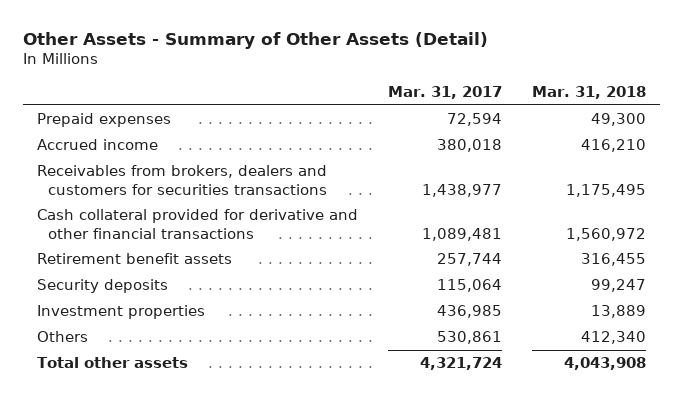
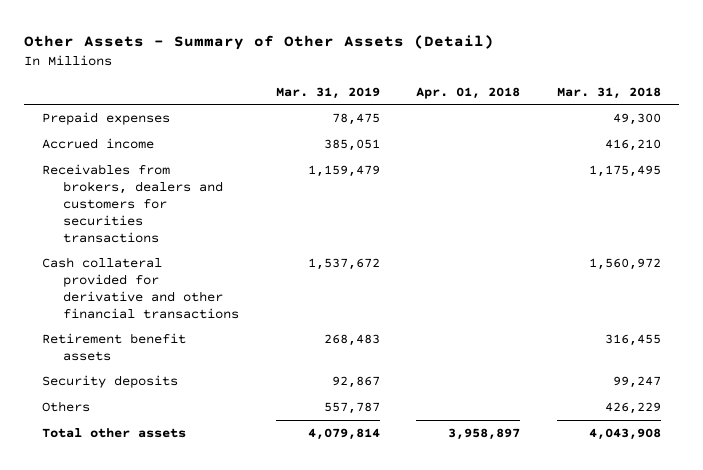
[387,85,502,99] Mar. 31, 2017 -> none
none -> [275,86,380,99] Mar. 31, 2019
none -> [416,86,521,99] Apr. 01, 2018
[37,305,206,320] Investment properties -> none
[580,331,646,345] 412,340 -> [604,401,661,414] 426,229

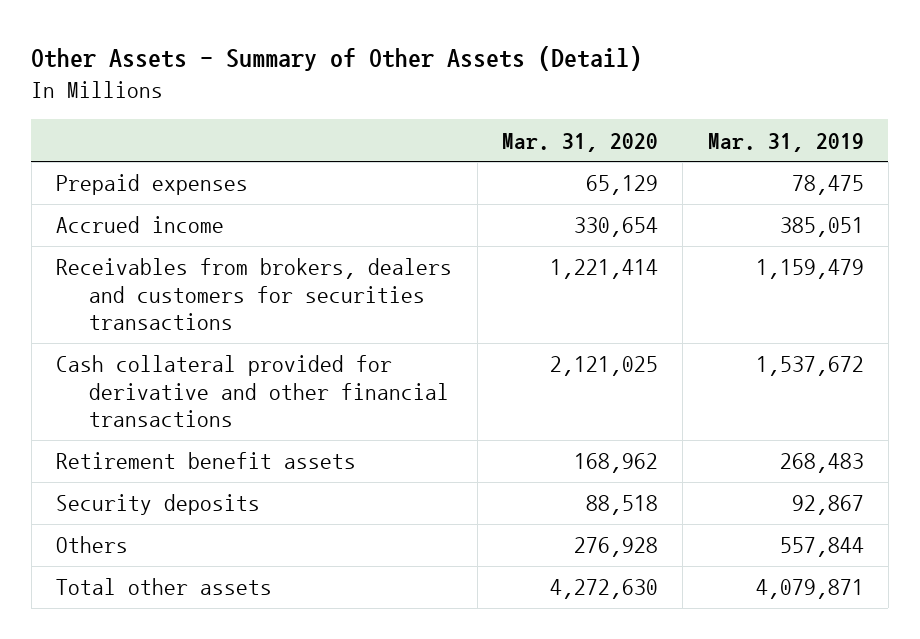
[416,86,521,99] Apr. 01, 2018 -> none
[556,86,661,99] Mar. 31, 2018 -> none
none -> [501,132,658,152] Mar. 31, 2020
[323,401,380,414] 557,787 -> [779,537,864,558] 557,844
[307,427,380,440] 4,079,814 -> [755,579,864,600] 4,079,871

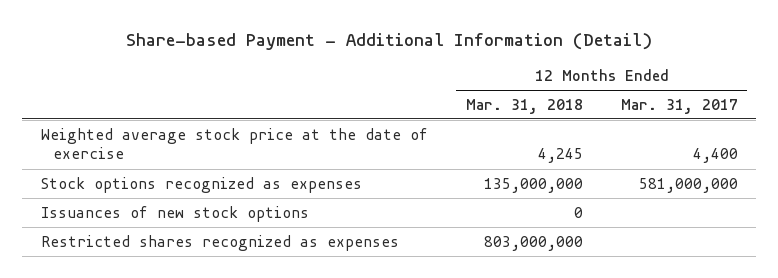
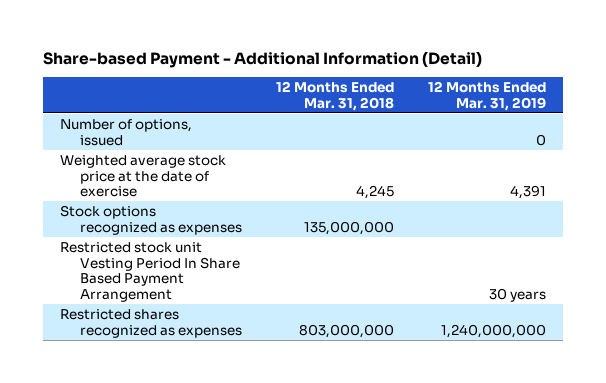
[620,98,738,114] Mar. 31, 2017 -> none
none -> [428,81,547,111] 12 Months Ended Mar. 31, 2019
none -> [59,118,192,146] Number of options, issued
[40,205,309,222] Issuances of new stock options -> none
none -> [59,241,240,302] Restricted stock unit Vesting Period In Share Based Payment Arrangement

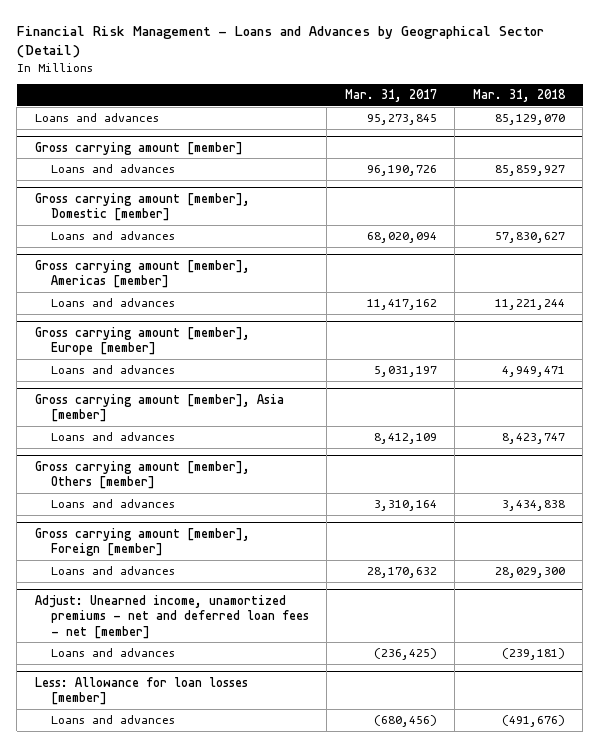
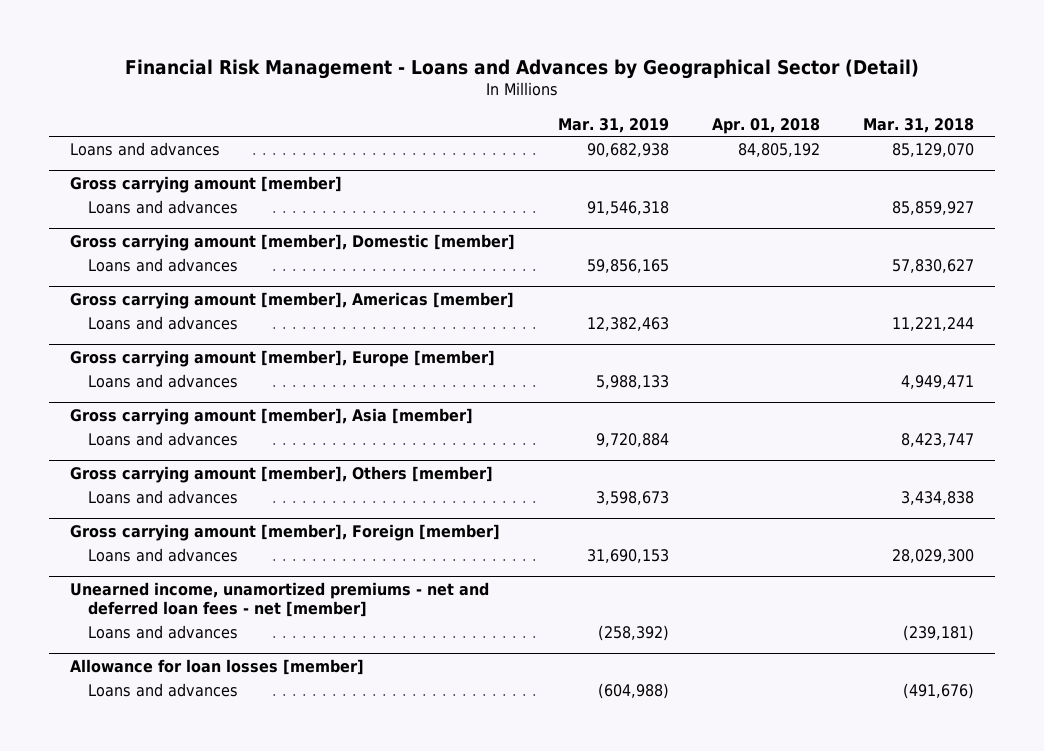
[344,89,437,103] Mar. 31, 2017 -> none
none -> [558,117,670,133] Mar. 31, 2019
none -> [711,117,820,134] Apr. 01, 2018
[34,594,310,639] Adjust: Unearned income, unamortized premiums - net and deferred loan fees - net [member] -> [70,581,490,618] Unearned income, unamortized premiums - net and deferred loan fees - net [member]
[34,676,248,706] Less: Allowance for loan losses [member] -> [70,658,365,675] Allowance for loan losses [member]

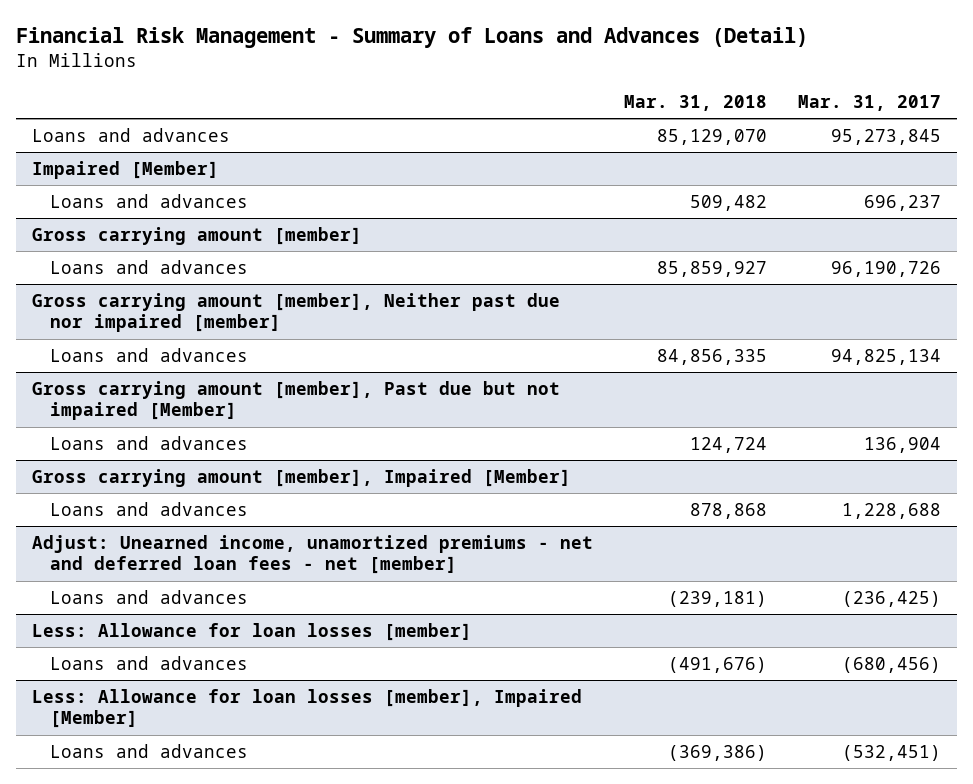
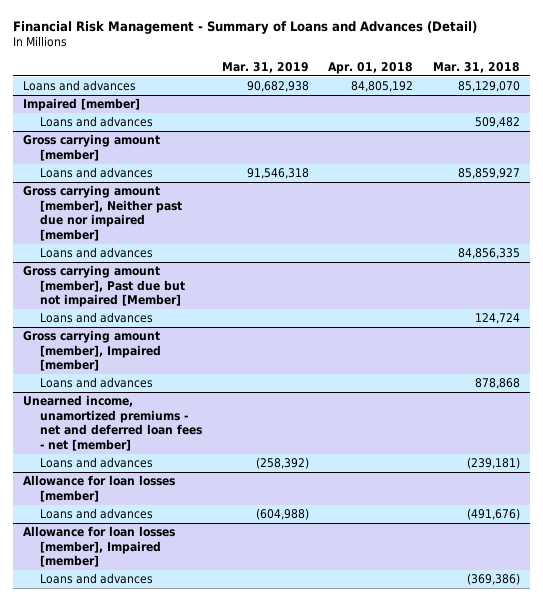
[798,94,942,111] Mar. 31, 2017 -> none
none -> [221,61,309,73] Mar. 31, 2019
none -> [328,61,414,74] Apr. 01, 2018
[31,160,219,179] Impaired [Member] -> [22,98,140,112] Impaired [member]
[31,468,571,487] Gross carrying amount [member], Impaired [Member] -> [22,330,161,372] Gross carrying amount [member], Impaired [member]
[31,534,593,575] Adjust: Unearned income, unamortized premiums - net and deferred loan fees - net [member] -> [22,395,202,451] Unearned income, unamortized premiums - net and deferred loan fees - net [member]
[31,622,472,641] Less: Allowance for loan losses [member] -> [22,475,175,502] Allowance for loan losses [member]
[31,688,582,729] Less: Allowance for loan losses [member], Impaired [Member] -> [22,526,175,568] Allowance for loan losses [member], Impaired [member]

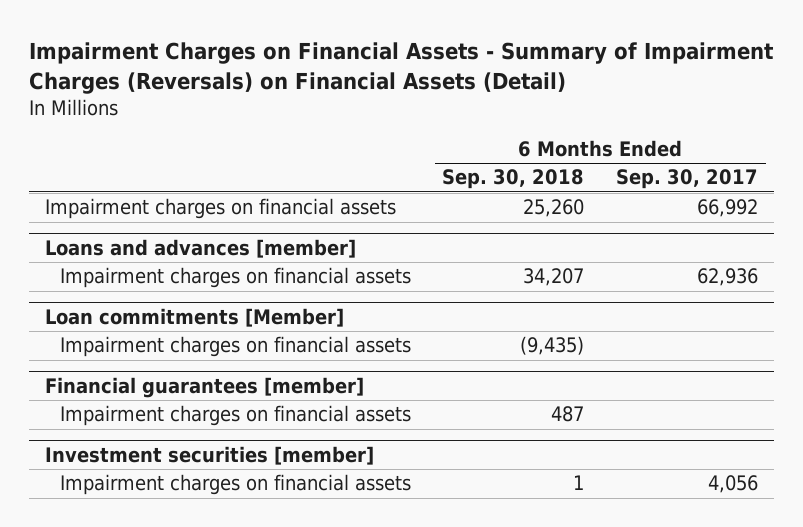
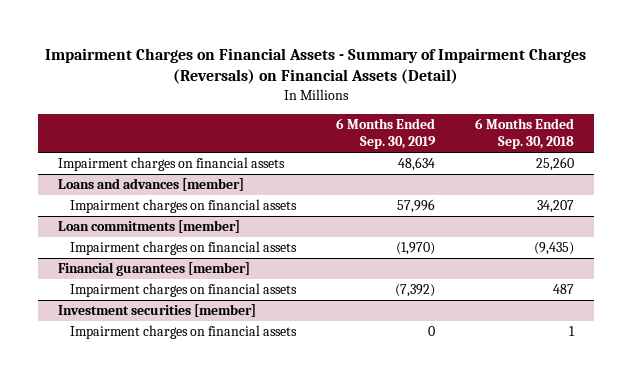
[615,169,758,190] Sep. 30, 2017 -> none
none -> [335,118,436,150] 6 Months Ended Sep. 30, 2019
[44,308,344,328] Loan commitments [Member] -> [58,220,241,234] Loan commitments [member]

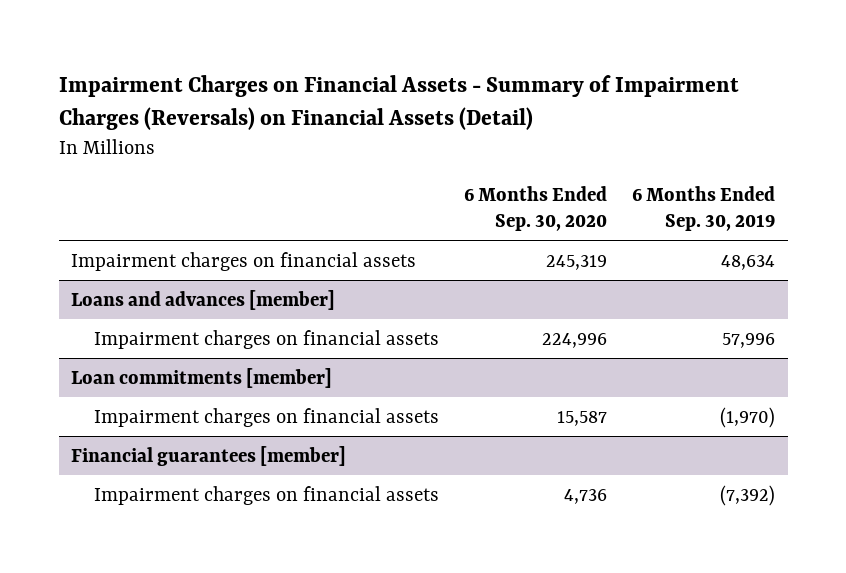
[474,118,574,150] 6 Months Ended Sep. 30, 2018 -> none
none -> [464,186,608,231] 6 Months Ended Sep. 30, 2020
[58,304,257,318] Investment securities [member] -> none
[69,325,297,340] Impairment charges on financial assets -> none

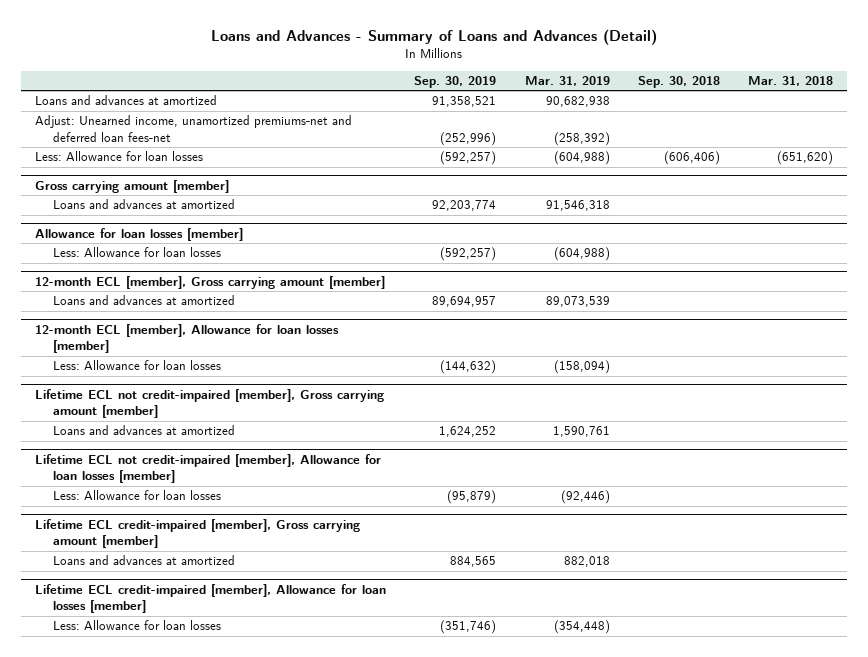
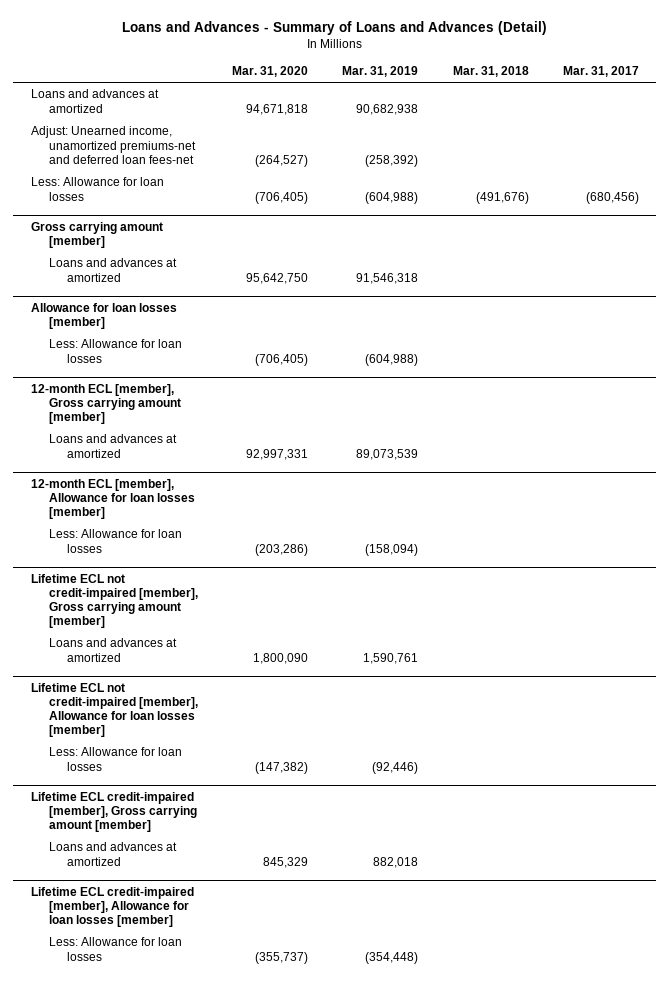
[414,75,497,88] Sep. 30, 2019 -> none
[637,75,720,88] Sep. 30, 2018 -> none
none -> [231,66,308,78] Mar. 31, 2020
none -> [562,66,639,78] Mar. 31, 2017
[777,151,834,166] (651,620) -> [475,191,529,204] (491,676)

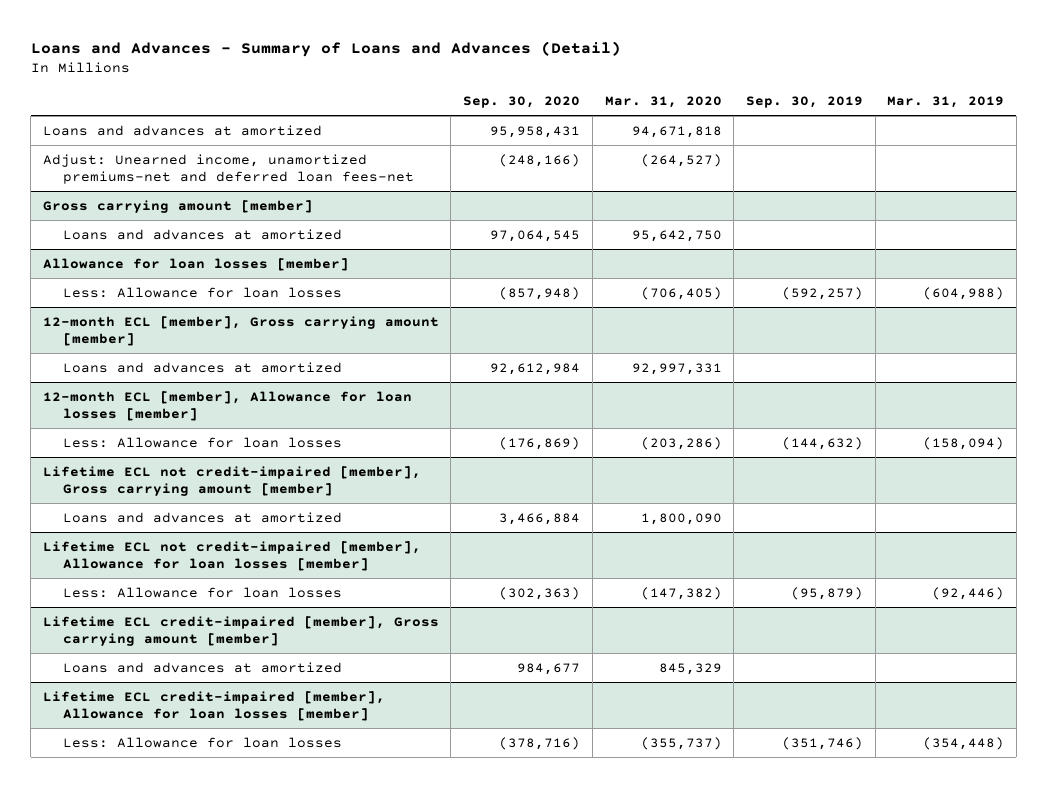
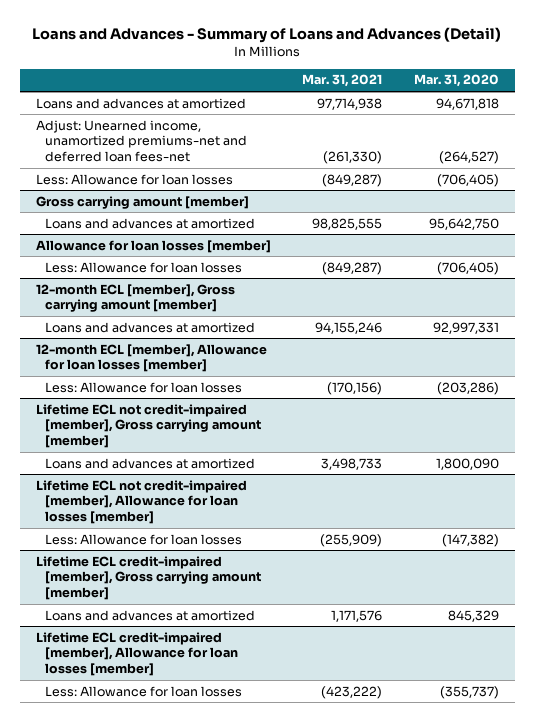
[463,95,581,108] Sep. 30, 2020 -> none
[745,95,863,108] Sep. 30, 2019 -> none
[887,95,1005,108] Mar. 31, 2019 -> none
none -> [302,74,383,88] Mar. 31, 2021
none -> [35,173,233,185] Less: Allowance for loan losses

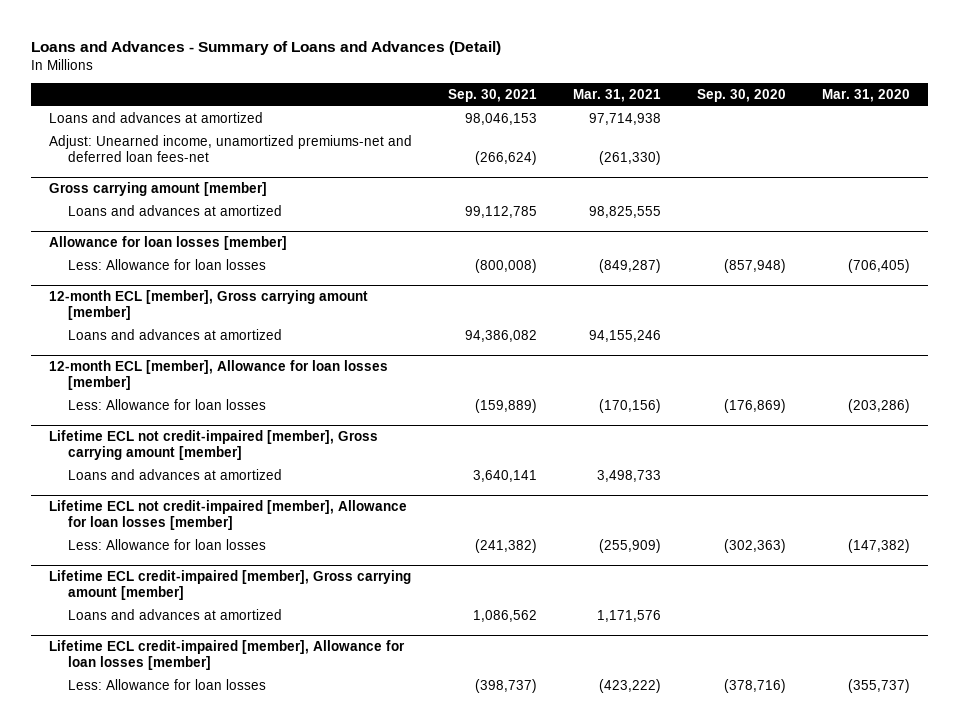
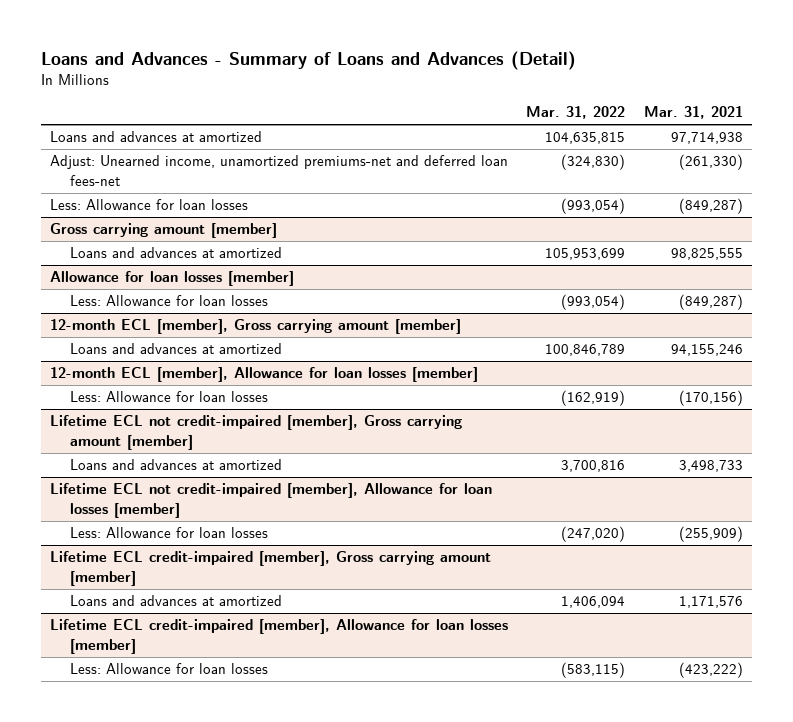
[447,89,537,103] Sep. 30, 2021 -> none
[696,89,786,103] Sep. 30, 2020 -> none
[821,89,910,103] Mar. 31, 2020 -> none
none -> [526,106,626,120] Mar. 31, 2022
none -> [50,199,249,211] Less: Allowance for loan losses

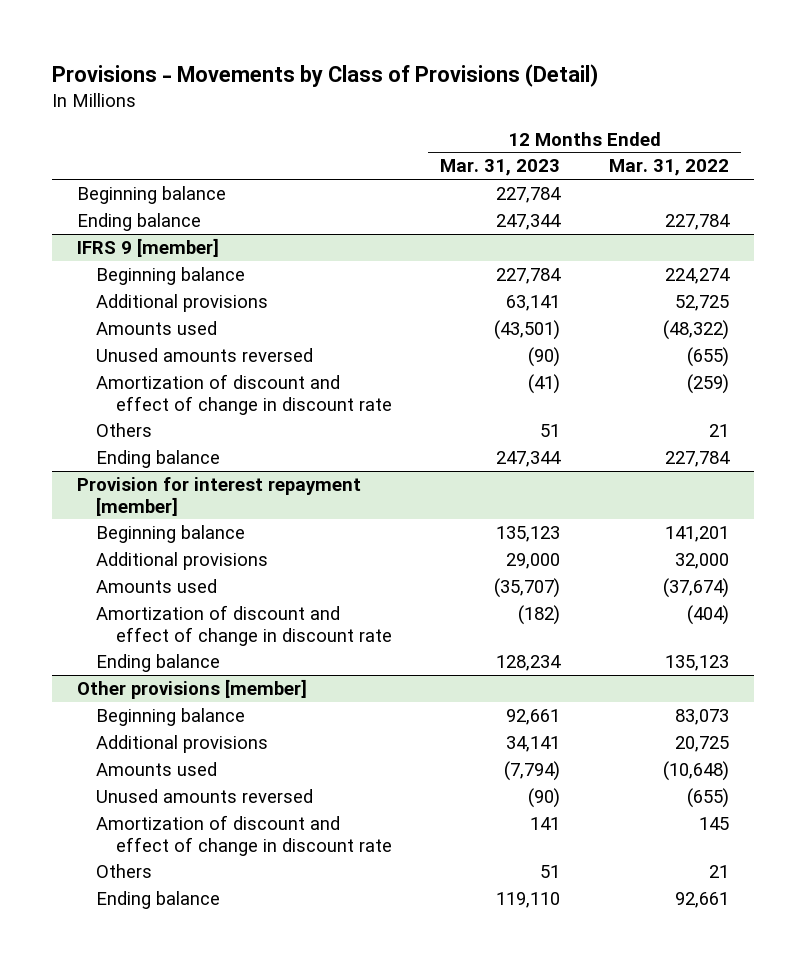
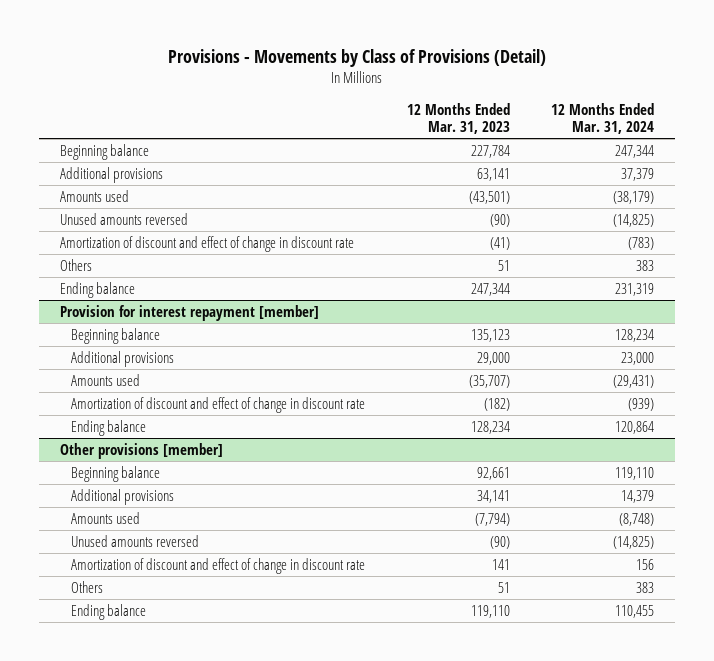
[609,159,730,177] Mar. 31, 2022 -> none
none -> [550,102,654,135] 12 Months Ended Mar. 31, 2024
[76,213,201,232] Ending balance -> none
[76,238,219,258] IFRS 9 [member] -> none
[96,267,246,286] Beginning balance -> none

